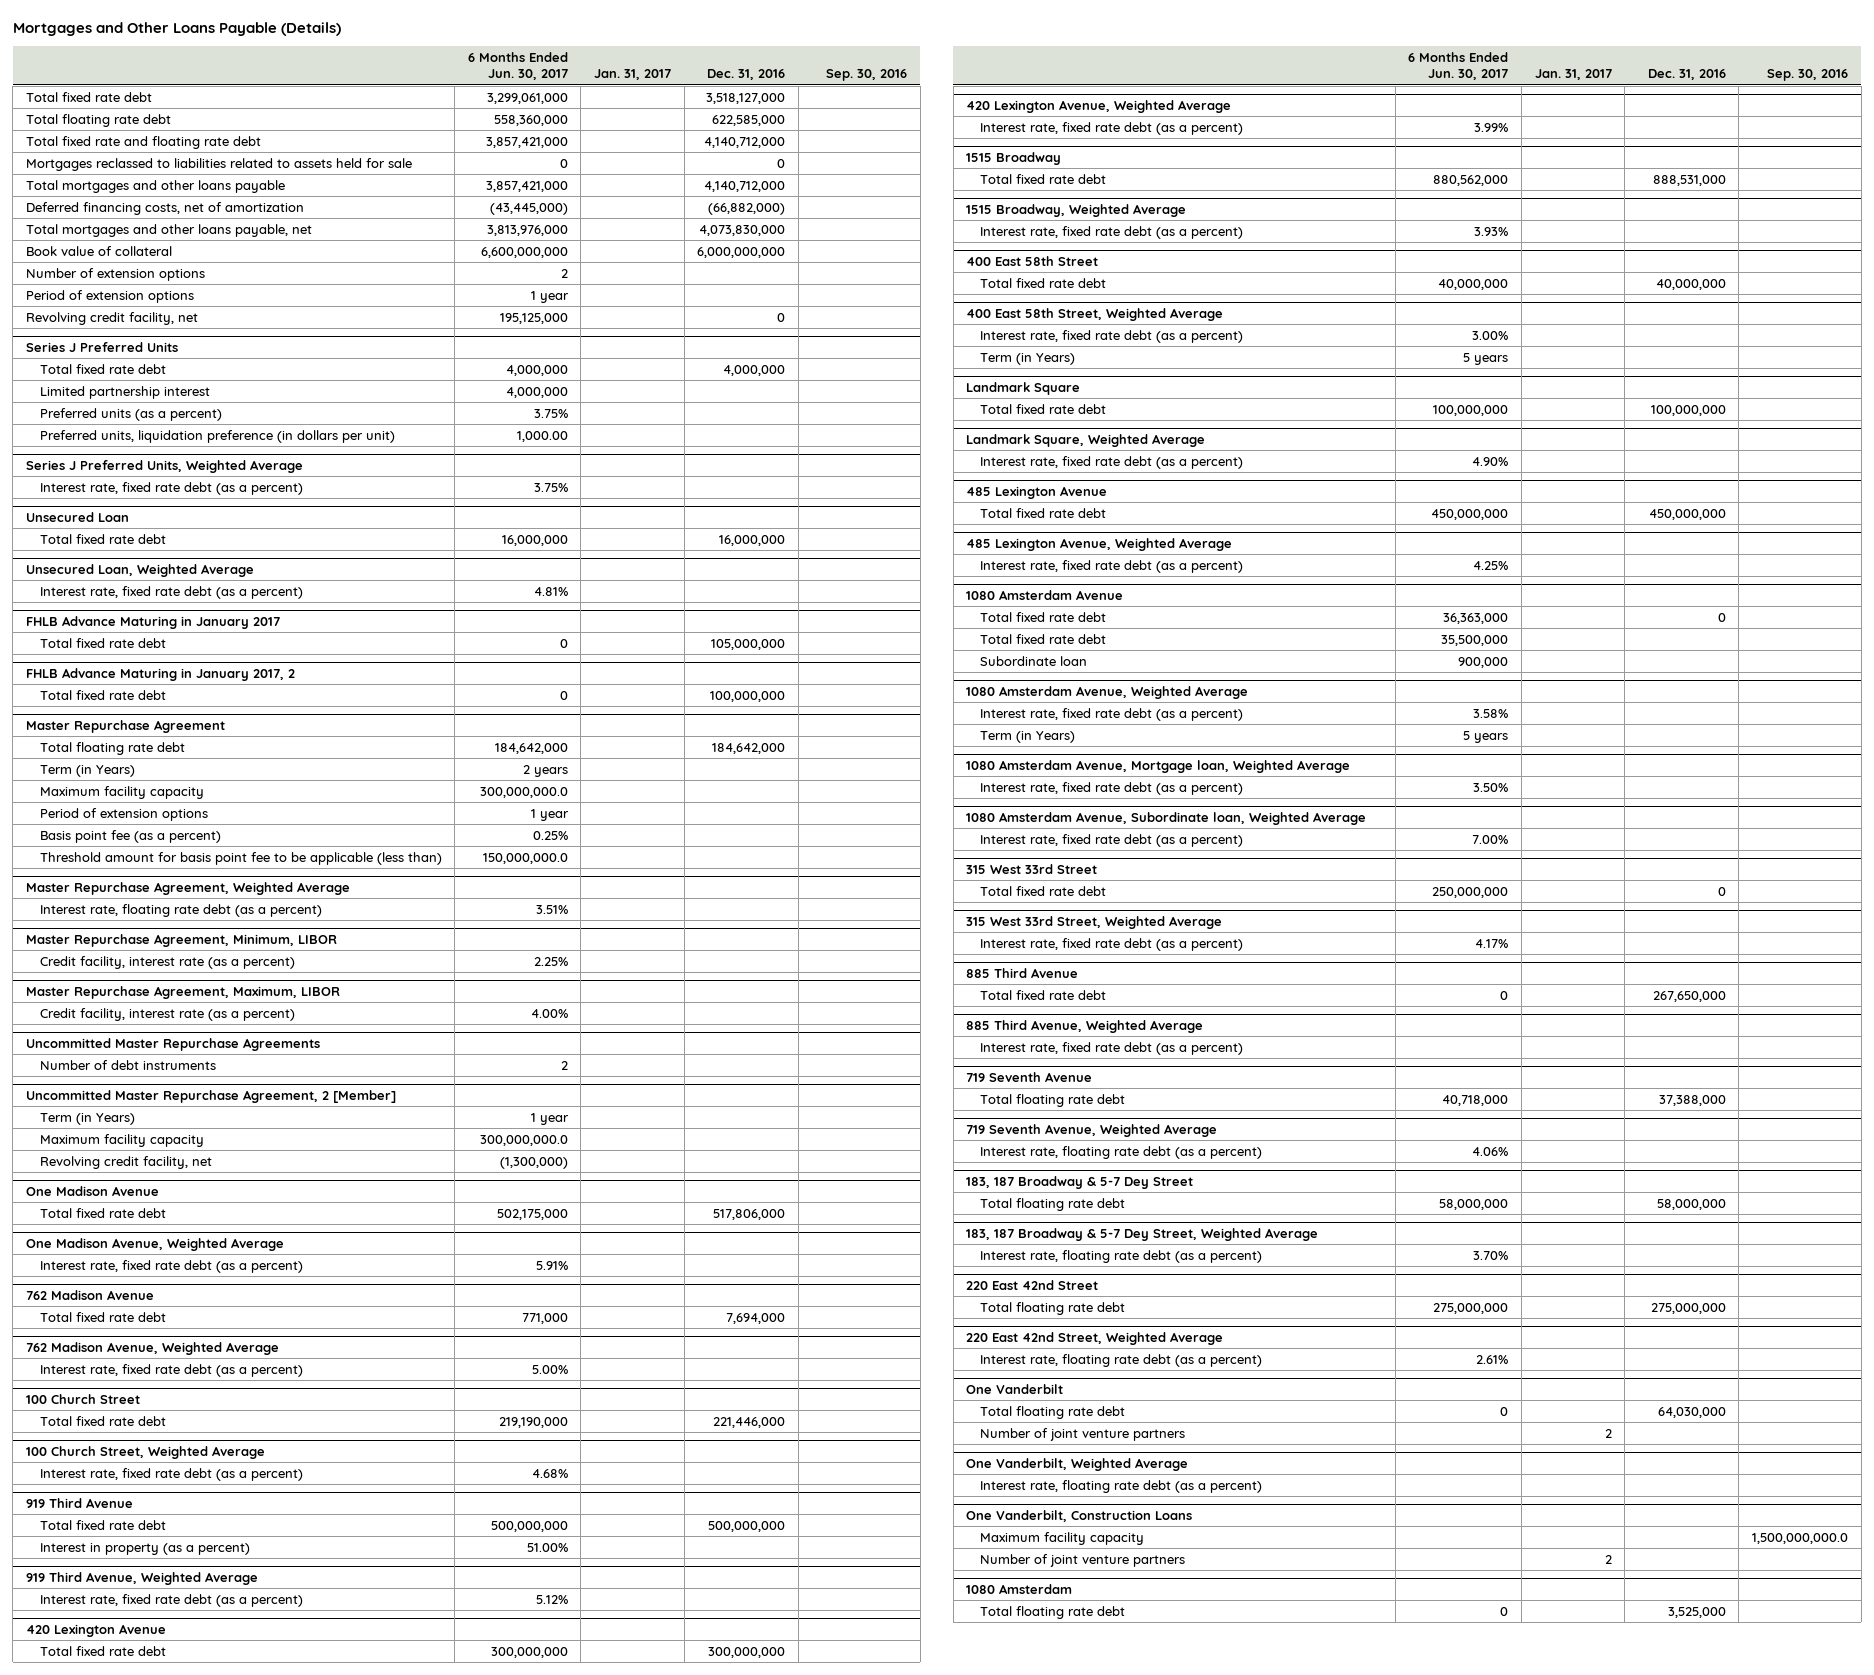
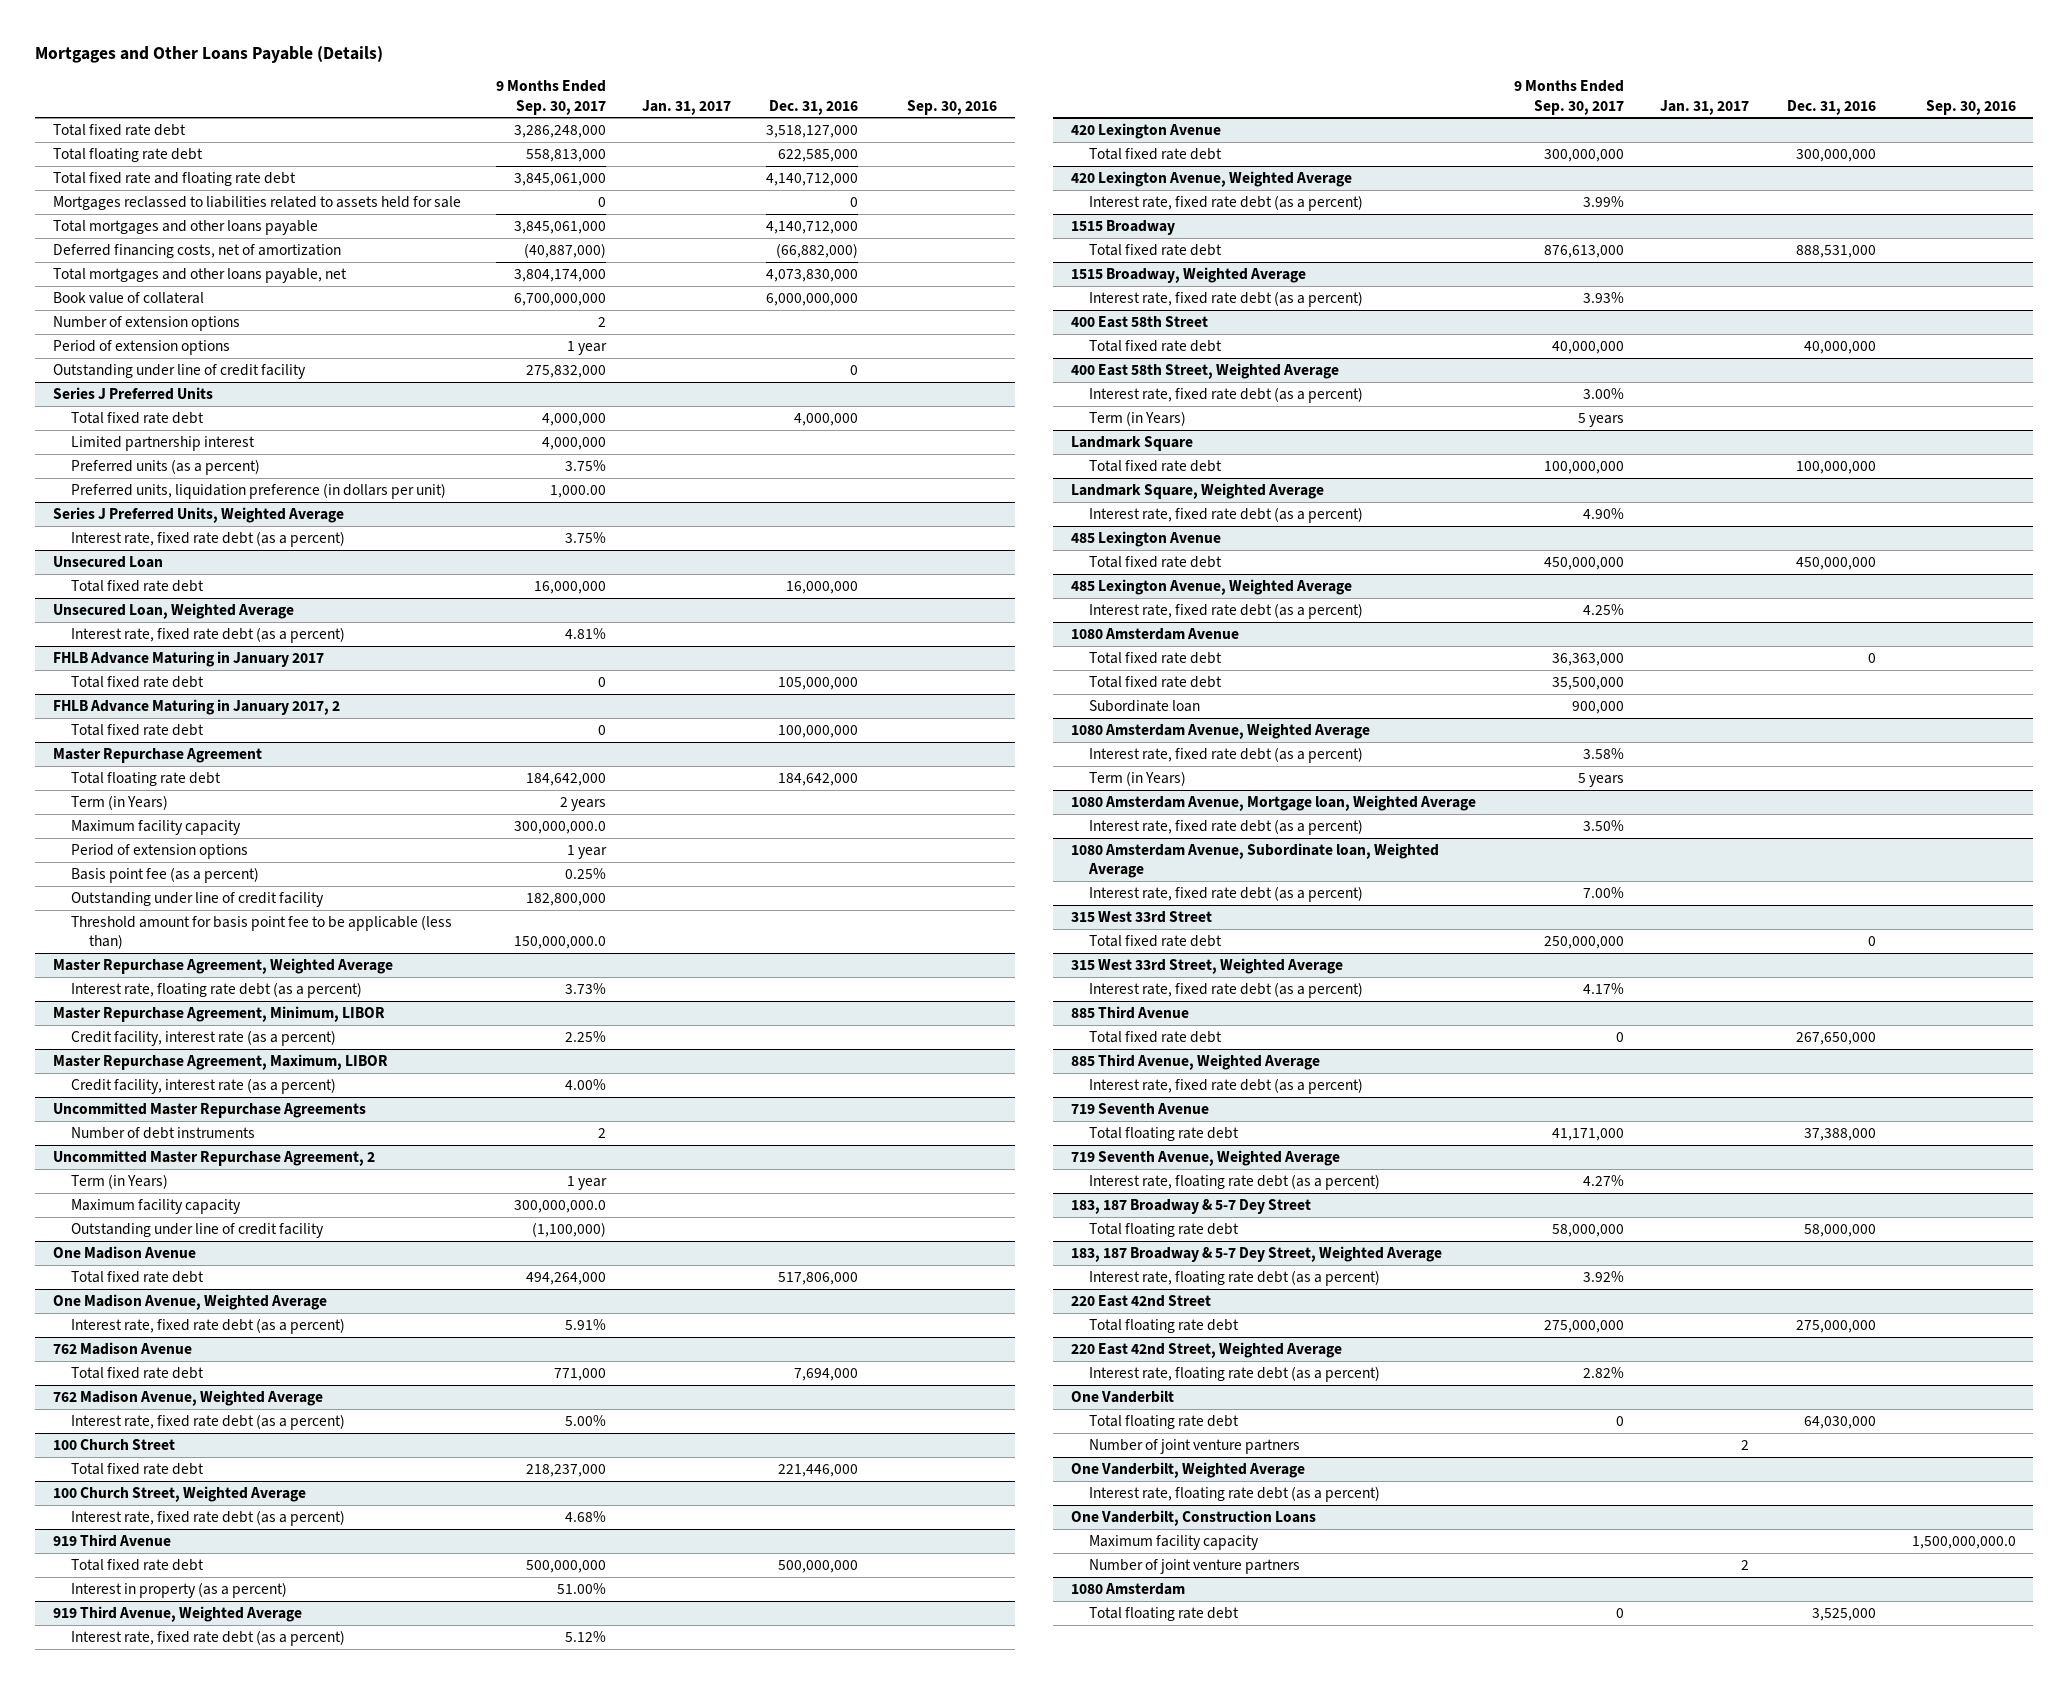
[467,52,568,81] 6 Months Ended Jun. 30, 2017 -> none
none -> [496,80,607,115] 9 Months Ended Sep. 30, 2017
[25,311,198,325] Revolving credit facility, net -> [52,363,306,379] Outstanding under line of credit facility
none -> [70,891,324,907] Outstanding under line of credit facility
[25,1089,396,1103] Uncommitted Master Repurchase Agreement, 2 [Member] -> [52,1149,375,1166] Uncommitted Master Repurchase Agreement, 2
[39,1155,212,1169] Revolving credit facility, net -> [70,1222,324,1238] Outstanding under line of credit facility

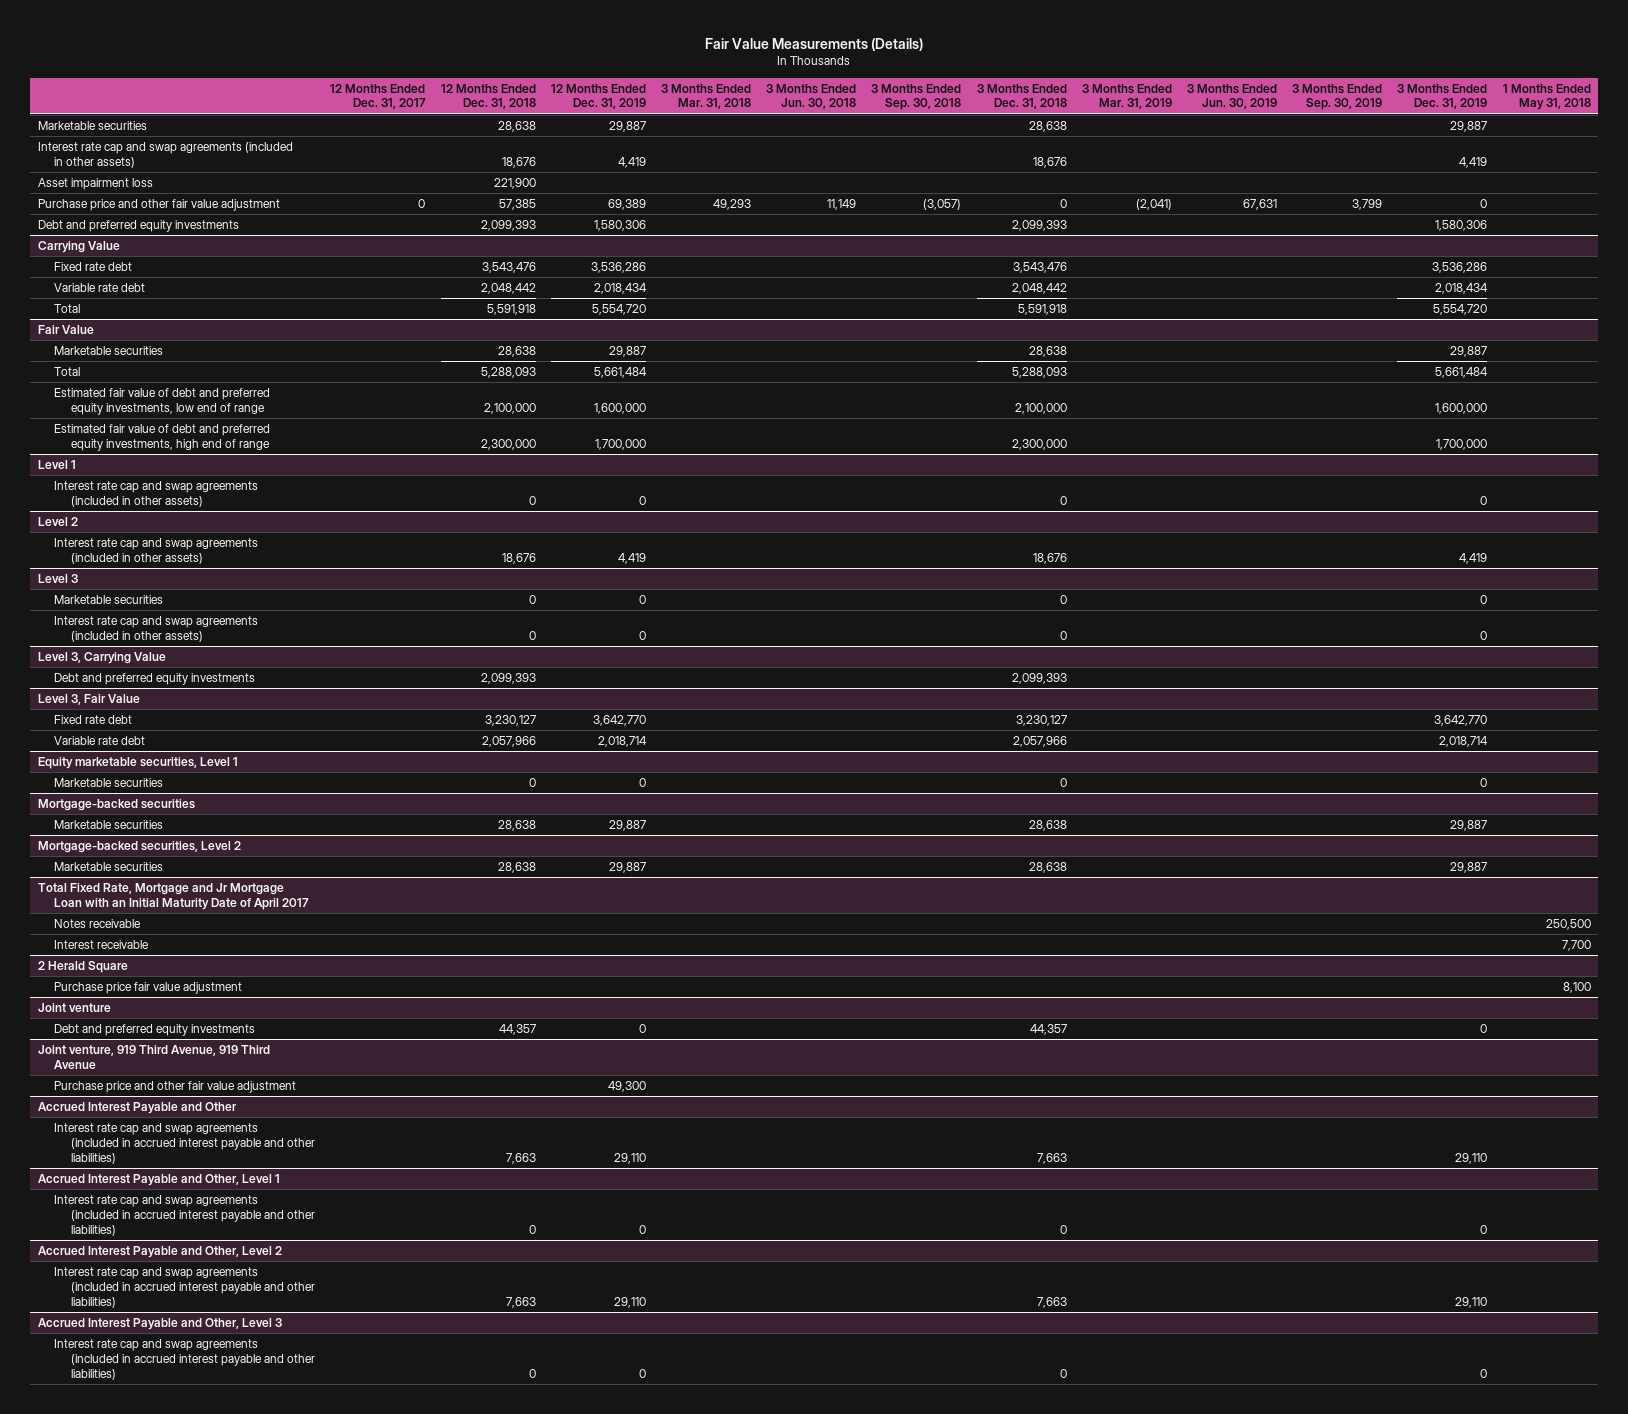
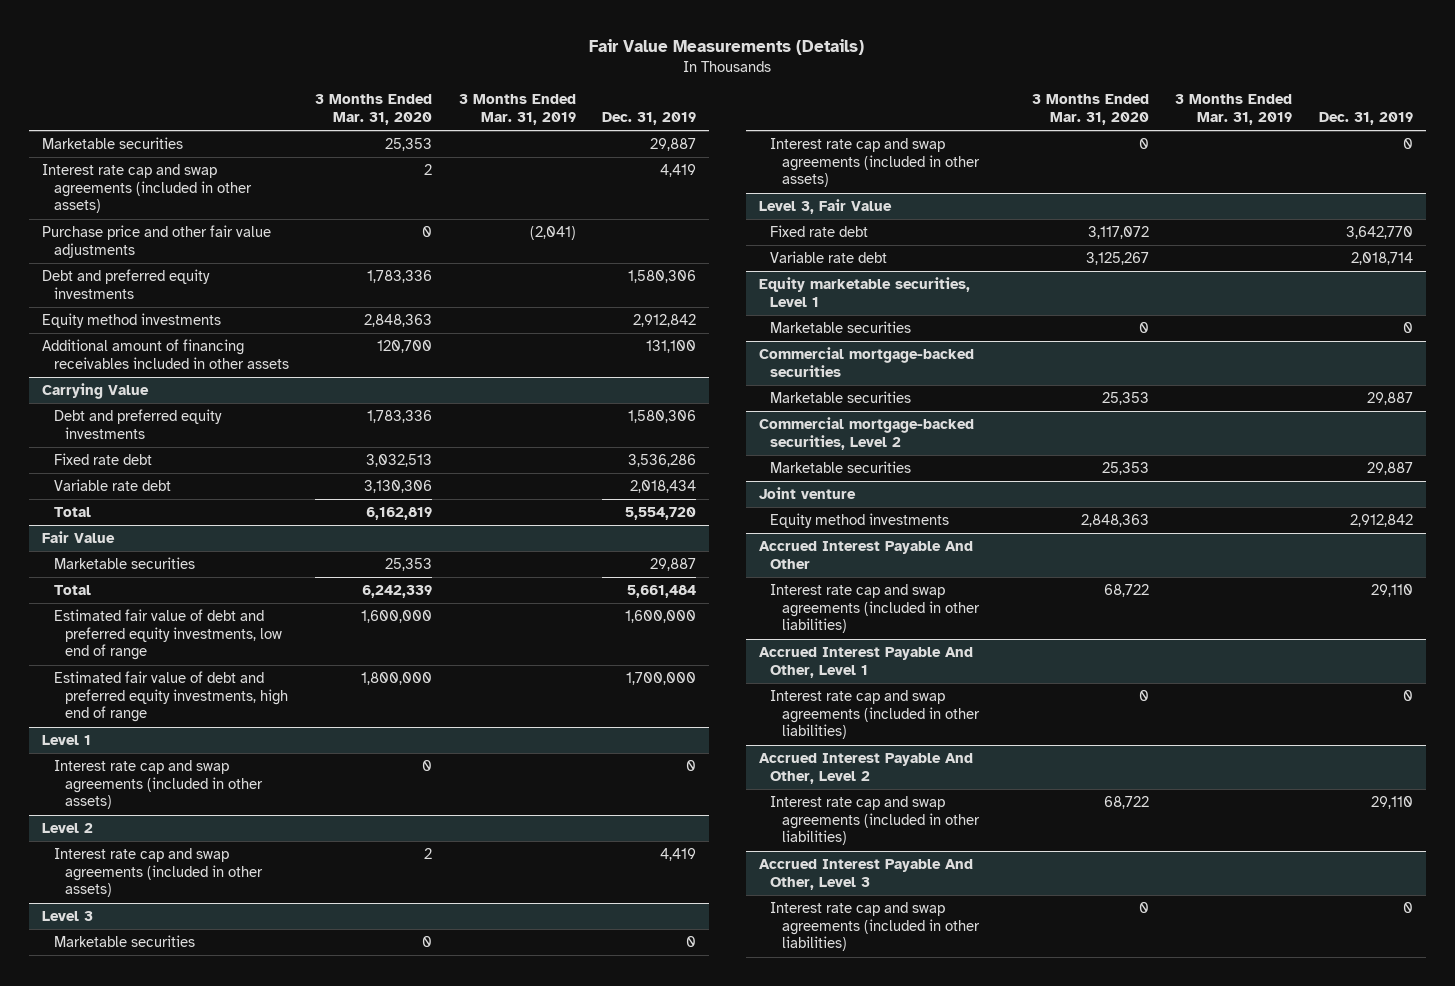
[330,83,427,110] 12 Months Ended Dec. 31, 2017 -> none
[440,83,536,110] 12 Months Ended Dec. 31, 2018 -> none
[550,83,646,110] 12 Months Ended Dec. 31, 2019 -> none
[660,83,751,110] 3 Months Ended Mar. 31, 2018 -> none
[766,83,857,110] 3 Months Ended Jun. 30, 2018 -> none
[871,83,962,111] 3 Months Ended Sep. 30, 2018 -> none
[976,83,1067,110] 3 Months Ended Dec. 31, 2018 -> none
[1186,83,1277,110] 3 Months Ended Jun. 30, 2019 -> none
[1292,83,1383,111] 3 Months Ended Sep. 30, 2019 -> none
[1397,83,1488,110] 3 Months Ended Dec. 31, 2019 -> none
[1502,83,1591,111] 1 Months Ended May 31, 2018 -> none
none -> [315,94,433,125] 3 Months Ended Mar. 31, 2020
none -> [601,111,696,125] Dec. 31, 2019
[37,178,153,191] Asset impairment loss -> none
[37,199,280,212] Purchase price and other fair value adjustment -> [42,225,272,258] Purchase price and other fair value adjustments
none -> [42,313,222,329] Equity method investments
none -> [42,339,289,369] Additional amount of financing receivables included in other assets
none -> [53,409,222,439] Debt and preferred equity investments
[37,652,166,665] Level 3, Carrying Value -> none
[54,673,256,686] Debt and preferred equity investments -> none
[37,799,195,812] Mortgage-backed securities -> [759,347,975,377] Commercial mortgage-backed securities
[37,841,241,854] Mortgage-backed securities, Level 2 -> [759,417,975,450] Commercial mortgage-backed securities, Level 2
[37,883,310,910] Total Fixed Rate, Mortgage and Jr Mortgage Loan with an Initial Maturity Date of April 2017 -> none
[54,919,142,929] Notes receivable -> none
[54,940,150,950] Interest receivable -> none
[37,961,128,974] 2 Herald Square -> none
[54,982,243,995] Purchase price fair value adjustment -> none
[54,1024,256,1037] Debt and preferred equity investments -> none
[37,1045,270,1069] Joint venture, 919 Third Avenue, 919 Third Avenue -> none
[54,1081,297,1094] Purchase price and other fair value adjustment -> none
none -> [770,513,950,529] Equity method investments
[37,1102,237,1115] Accrued Interest Payable and Other -> [759,541,974,569] Accrued Interest Payable And Other
[54,1123,316,1164] Interest rate cap and swap agreements (included in accrued interest payable and other liabilities) -> [770,584,980,634] Interest rate cap and swap agreements (included in other liabilities)
[37,1174,280,1187] Accrued Interest Payable and Other, Level 1 -> [759,647,974,678] Accrued Interest Payable And Other, Level 1
[54,1195,316,1236] Interest rate cap and swap agreements (included in accrued interest payable and other liabilities) -> [770,690,980,740] Interest rate cap and swap agreements (included in other liabilities)
[37,1246,282,1259] Accrued Interest Payable and Other, Level 2 -> [759,753,974,784] Accrued Interest Payable And Other, Level 2
[54,1267,316,1308] Interest rate cap and swap agreements (included in accrued interest payable and other liabilities) -> [770,796,980,846] Interest rate cap and swap agreements (included in other liabilities)
[37,1318,282,1331] Accrued Interest Payable and Other, Level 3 -> [759,859,974,890] Accrued Interest Payable And Other, Level 3
[54,1339,316,1380] Interest rate cap and swap agreements (included in accrued interest payable and other liabilities) -> [770,902,980,952] Interest rate cap and swap agreements (included in other liabilities)

